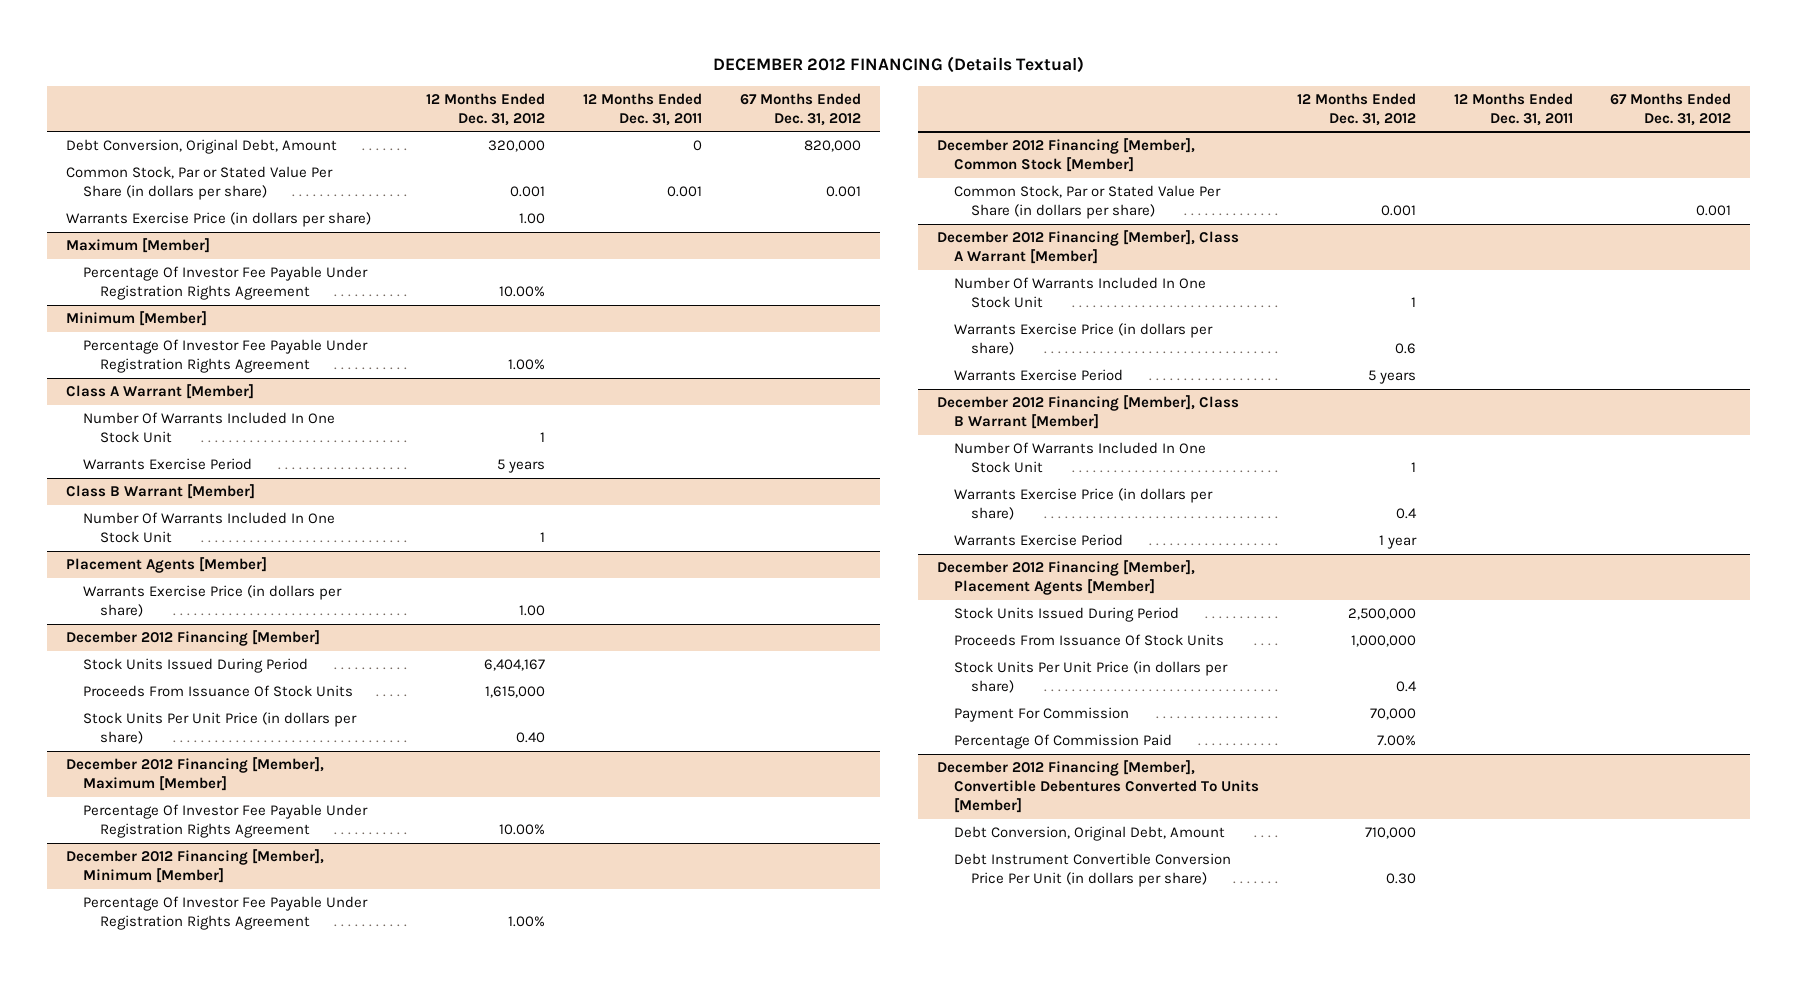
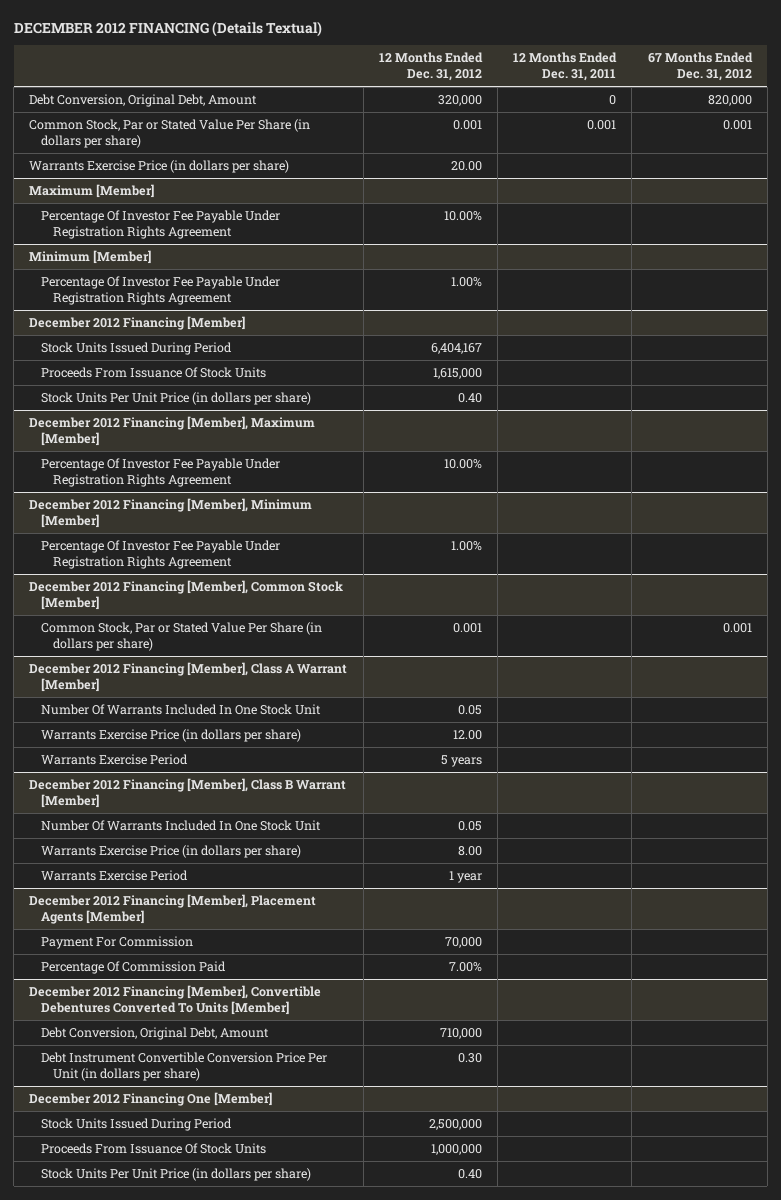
[518,213,545,225] 1.00 -> [450,160,482,171] 20.00
[65,384,254,400] Class A Warrant [Member] -> none
[83,412,336,444] Number Of Warrants Included In One Stock Unit -> none
[83,458,253,471] Warrants Exercise Period -> none
[65,484,255,500] Class B Warrant [Member] -> none
[83,512,336,544] Number Of Warrants Included In One Stock Unit -> none
[65,557,267,574] Placement Agents [Member] -> none
[83,585,343,618] Warrants Exercise Price (in dollars per share) -> none
[1410,297,1416,308] 1 -> [457,704,482,715] 0.05
[1394,343,1416,355] 0.6 -> [452,729,482,740] 12.00
[1410,462,1416,473] 1 -> [457,820,482,831] 0.05
[1395,508,1417,520] 0.4 -> [457,845,482,856] 8.00
[953,607,1179,623] Stock Units Issued During Period -> none
[953,634,1224,647] Proceeds From Issuance Of Stock Units -> none
[953,661,1228,694] Stock Units Per Unit Price (in dollars per share) -> none
none -> [29,1091,273,1106] December 2012 Financing One [Member]
none -> [40,1117,232,1131] Stock Units Issued During Period
none -> [40,1142,266,1154] Proceeds From Issuance Of Stock Units
none -> [40,1167,311,1181] Stock Units Per Unit Price (in dollars per share)

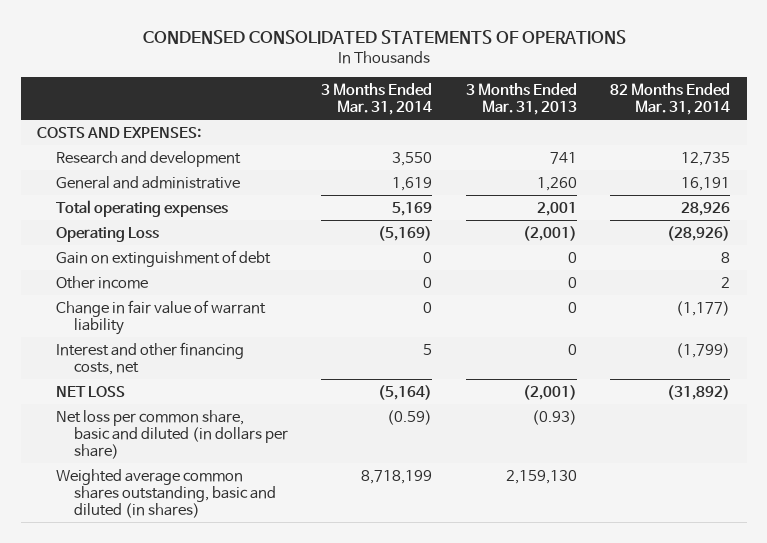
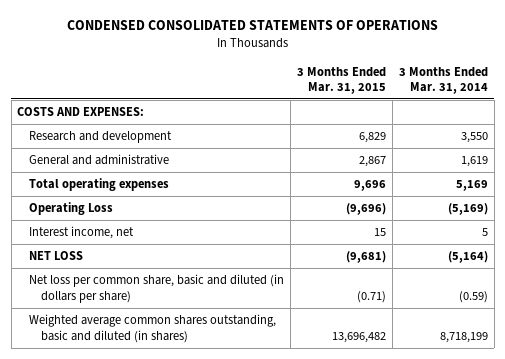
[465,82,577,116] 3 Months Ended Mar. 31, 2013 -> none
[610,82,731,116] 82 Months Ended Mar. 31, 2014 -> none
none -> [297,66,387,95] 3 Months Ended Mar. 31, 2015
[55,249,271,267] Gain on extinguishment of debt -> none
[55,275,148,289] Other income -> none
[55,299,266,335] Change in fair value of warrant liability -> none
[55,341,244,375] Interest and other financing costs, net -> [29,226,135,240] Interest income, net

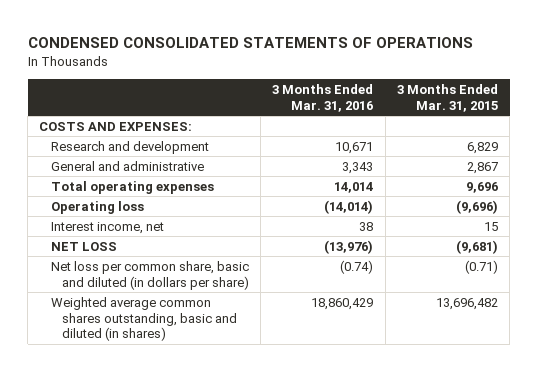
[398,66,488,95] 3 Months Ended Mar. 31, 2014 -> none
none -> [272,84,374,112] 3 Months Ended Mar. 31, 2016
[29,202,114,216] Operating Loss -> [50,200,144,214] Operating loss

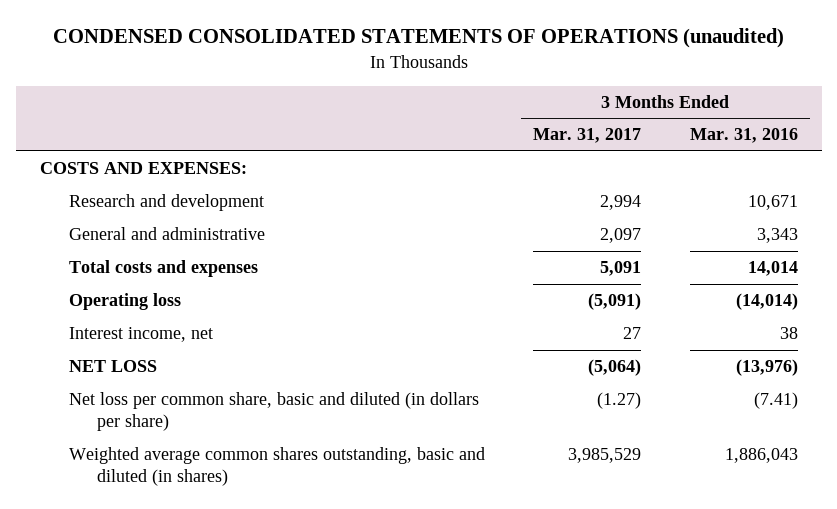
[27,37,473,49] CONDENSED CONSOLIDATED STATEMENTS OF OPERATIONS -> [52,28,784,49] CONDENSED CONSOLIDATED STATEMENTS OF OPERATIONS (unaudited)
[396,84,498,112] 3 Months Ended Mar. 31, 2015 -> none
none -> [533,128,642,144] Mar. 31, 2017
[50,180,214,194] Total operating expenses -> [68,260,258,278] Total costs and expenses
[340,259,374,274] (0.74) -> [753,392,798,410] (7.41)
[311,297,374,310] 18,860,429 -> [724,448,798,464] 1,886,043

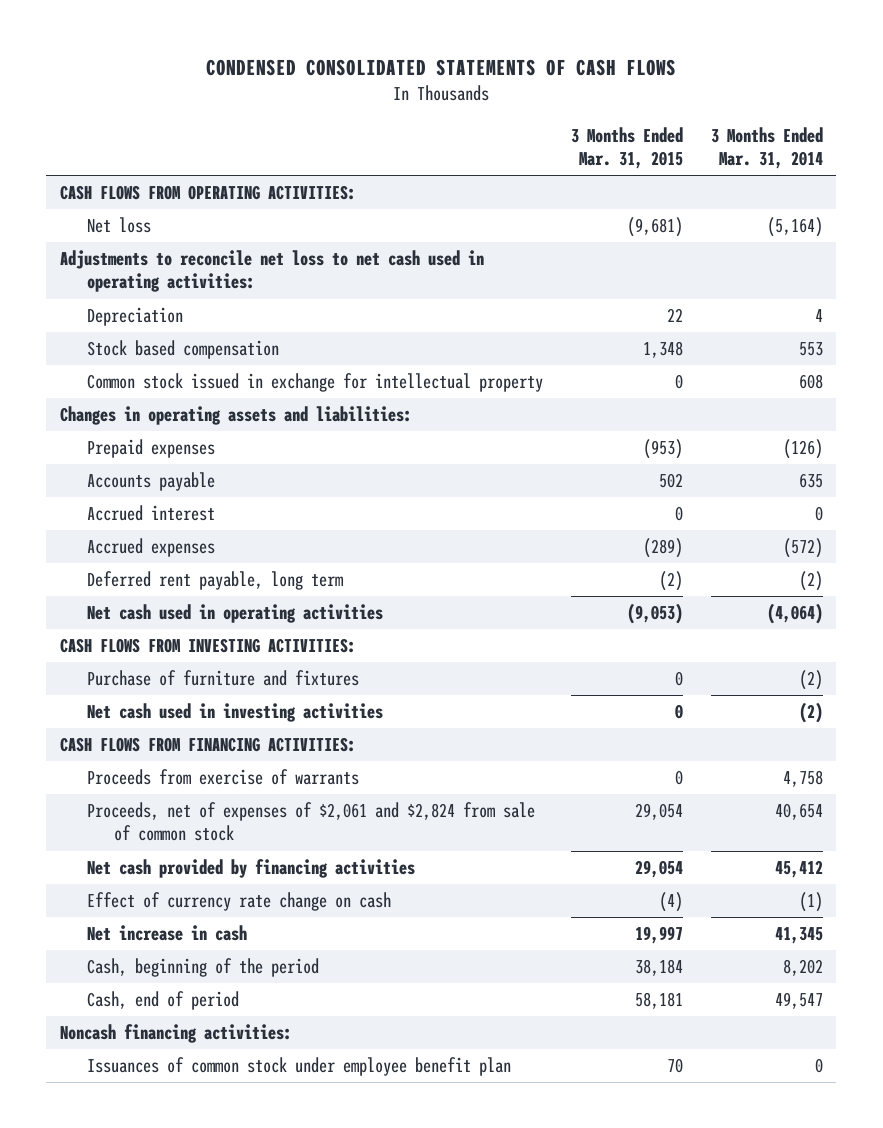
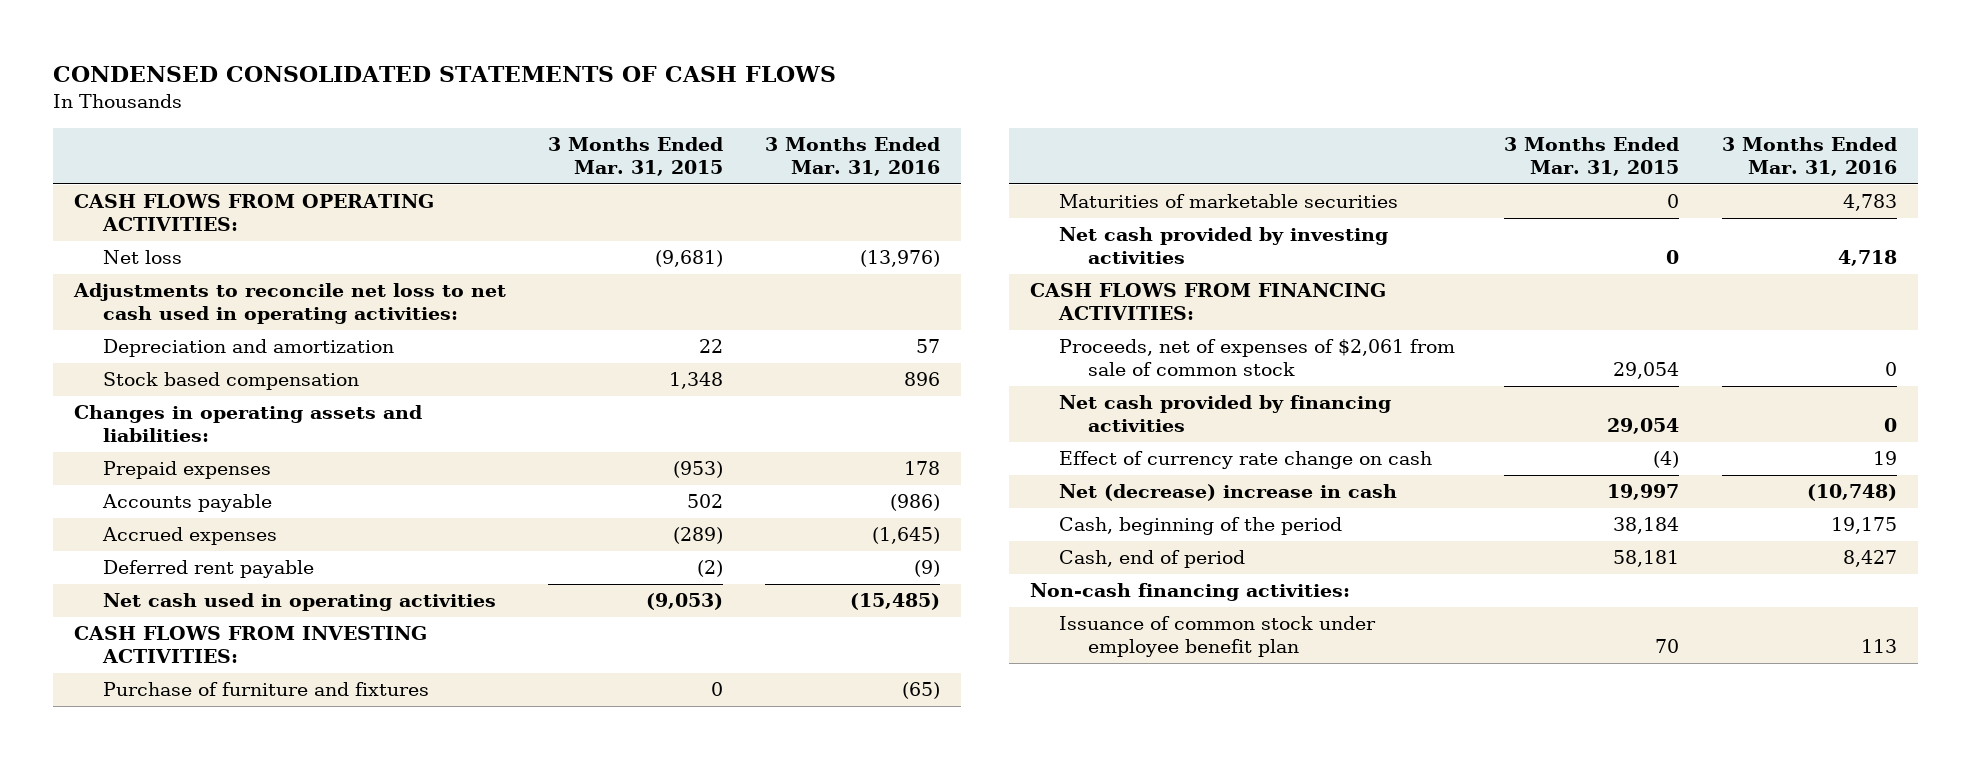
[710,127,823,170] 3 Months Ended Mar. 31, 2014 -> none
none -> [764,137,940,177] 3 Months Ended Mar. 31, 2016
[87,307,184,327] Depreciation -> [102,339,394,358] Depreciation and amortization
[87,373,544,393] Common stock issued in exchange for intellectual property -> none
[87,505,216,522] Accrued interest -> none
[87,571,344,591] Deferred rent payable, long term -> [102,560,314,579] Deferred rent payable
none -> [1059,194,1399,209] Maturities of marketable securities
[87,703,384,723] Net cash used in investing activities -> [1059,227,1389,265] Net cash provided by investing activities
[87,769,360,786] Proceeds from exercise of warrants -> none
[87,802,536,842] Proceeds, net of expenses of $2,061 and $2,824 from sale of common stock -> [1059,339,1456,377] Proceeds, net of expenses of $2,061 from sale of common stock
[87,925,248,942] Net increase in cash -> [1059,484,1398,502] Net (decrease) increase in cash
[60,1024,293,1044] Noncash financing activities: -> [1030,583,1351,602] Non-cash financing activities:
[87,1057,512,1077] Issuances of common stock under employee benefit plan -> [1059,616,1377,658] Issuance of common stock under employee benefit plan

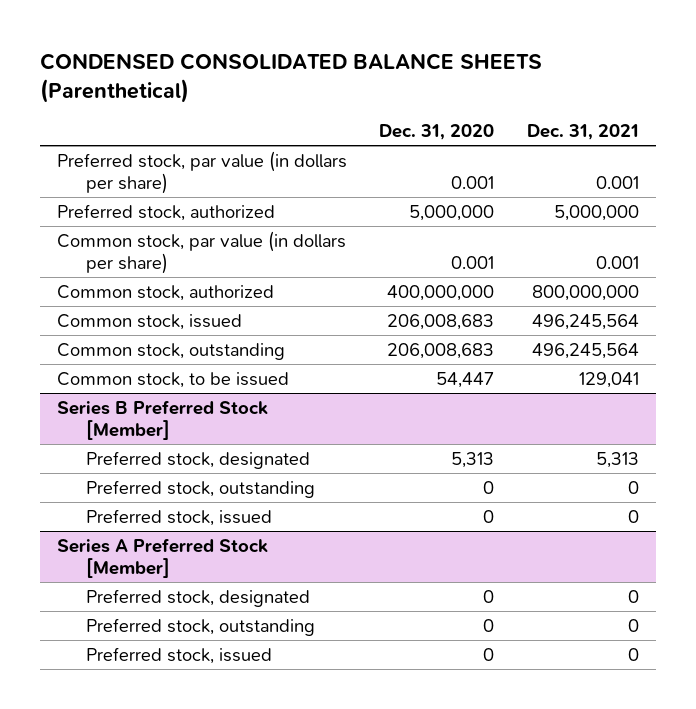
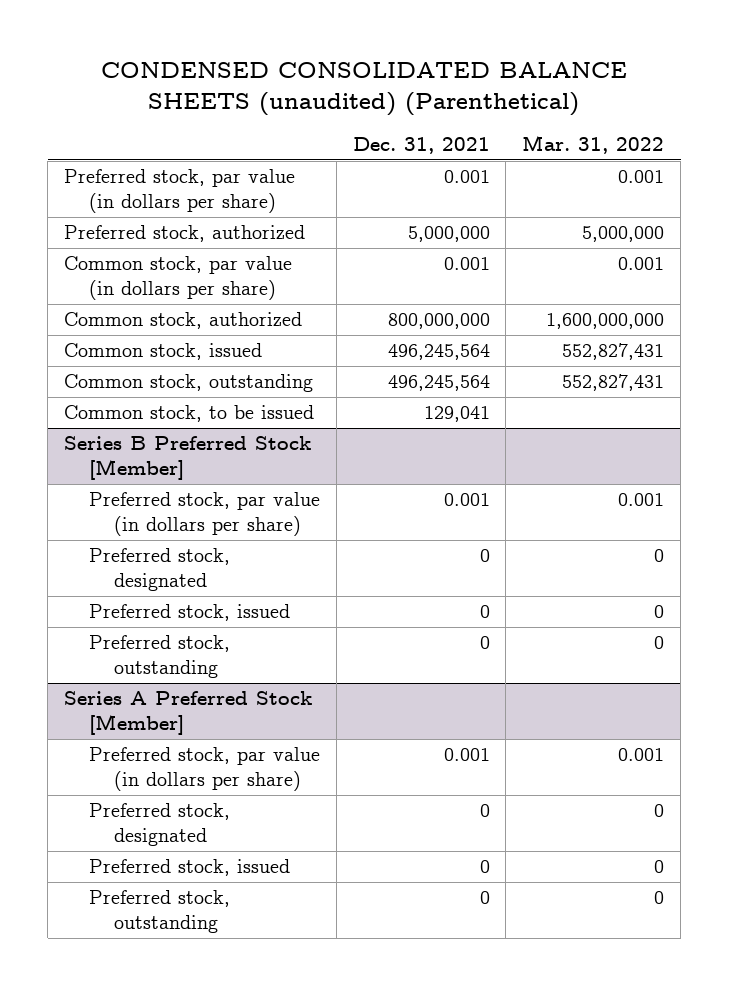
[40,52,543,103] CONDENSED CONSOLIDATED BALANCE SHEETS (Parenthetical) -> [101,62,628,116] CONDENSED CONSOLIDATED BALANCE SHEETS (unaudited) (Parenthetical)
[379,124,495,141] Dec. 31, 2020 -> none
none -> [522,134,665,154] Mar. 31, 2022
none -> [88,492,320,536] Preferred stock, par value (in dollars per share)
[596,451,640,468] 5,313 -> [479,549,490,563] 0
[85,479,315,498] Preferred stock, outstanding -> [88,635,230,678] Preferred stock, outstanding
none -> [88,747,320,791] Preferred stock, par value (in dollars per share)
[85,617,315,636] Preferred stock, outstanding -> [88,890,230,933] Preferred stock, outstanding

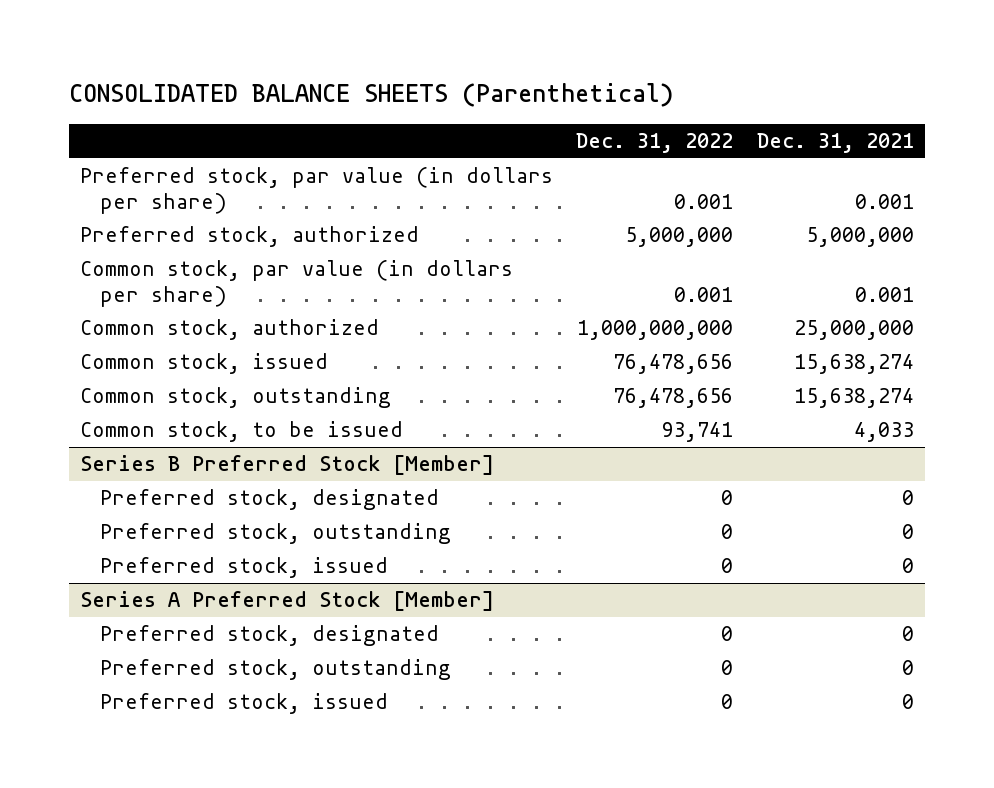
[101,62,628,116] CONDENSED CONSOLIDATED BALANCE SHEETS (unaudited) (Parenthetical) -> [68,83,674,108] CONSOLIDATED BALANCE SHEETS (Parenthetical)
[522,134,665,154] Mar. 31, 2022 -> none
none -> [576,133,734,154] Dec. 31, 2022
[387,313,490,330] 800,000,000 -> [793,320,914,341] 25,000,000
[387,344,490,361] 496,245,564 -> [793,354,914,375] 15,638,274
[387,375,490,392] 496,245,564 -> [793,388,914,409] 15,638,274
[423,406,490,423] 129,041 -> [853,422,914,443] 4,033
[88,492,320,536] Preferred stock, par value (in dollars per share) -> none
[88,604,290,622] Preferred stock, issued -> [100,557,389,579] Preferred stock, issued
[88,747,320,791] Preferred stock, par value (in dollars per share) -> none
[88,859,290,877] Preferred stock, issued -> [100,693,389,715] Preferred stock, issued

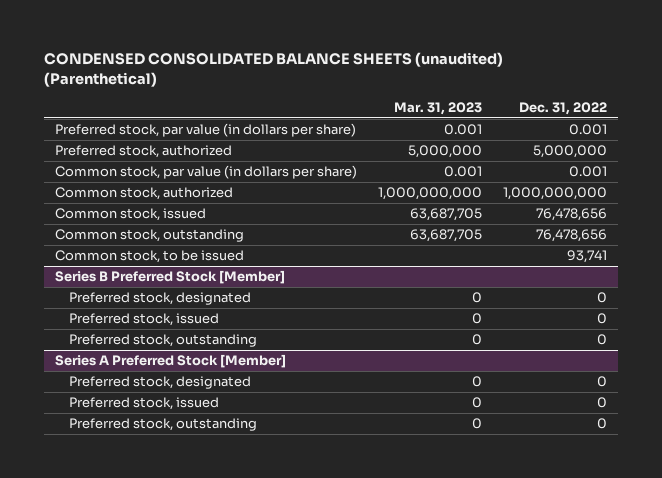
[68,83,674,108] CONSOLIDATED BALANCE SHEETS (Parenthetical) -> [44,51,504,87] CONDENSED CONSOLIDATED BALANCE SHEETS (unaudited) (Parenthetical)
[756,133,914,154] Dec. 31, 2021 -> none
none -> [393,101,482,115] Mar. 31, 2023
[100,523,452,545] Preferred stock, outstanding -> [68,334,257,348] Preferred stock, outstanding
[100,659,452,681] Preferred stock, outstanding -> [68,418,257,432] Preferred stock, outstanding

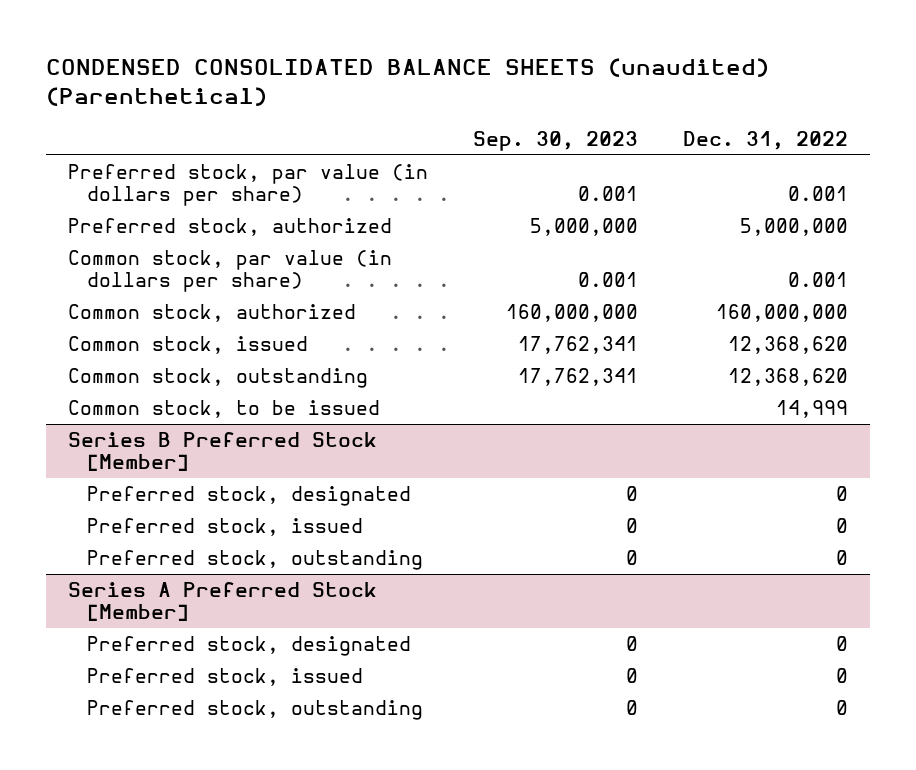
[393,101,482,115] Mar. 31, 2023 -> none
none -> [472,130,638,151] Sep. 30, 2023
[502,187,607,201] 1,000,000,000 -> [715,304,848,323] 160,000,000
[535,208,607,222] 76,478,656 -> [727,336,848,355] 12,368,620
[535,229,607,243] 76,478,656 -> [727,368,848,387] 12,368,620
[566,250,607,264] 93,741 -> [775,400,848,419] 14,999

